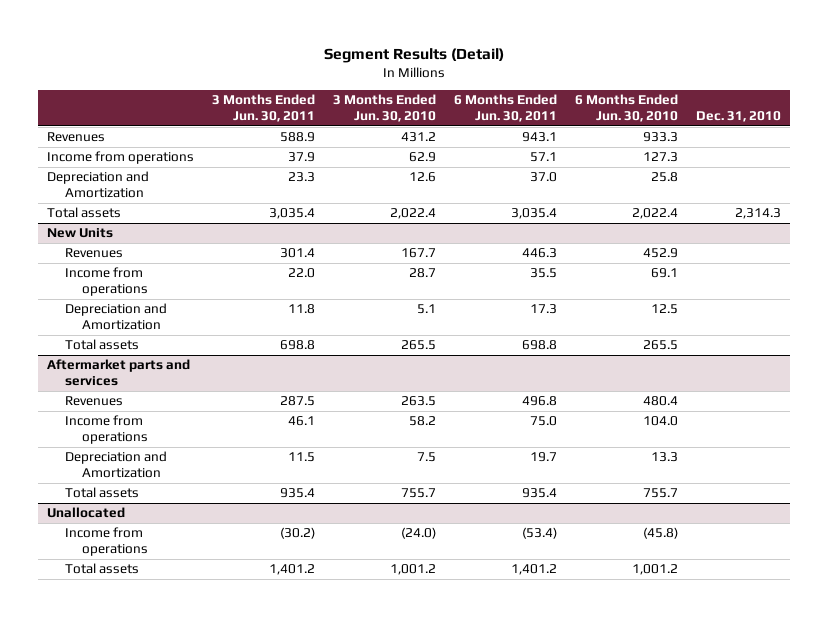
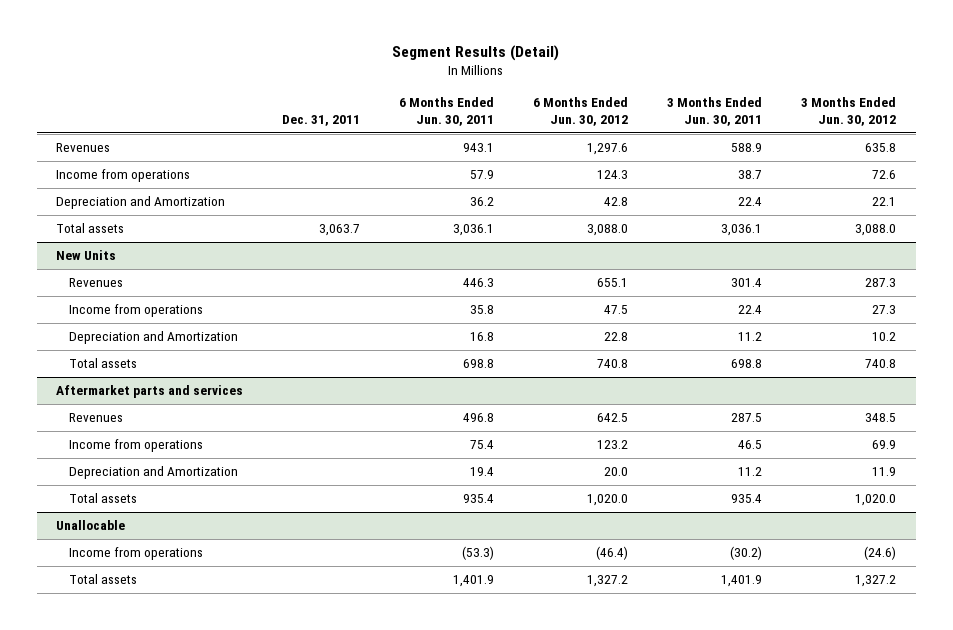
[333,94,437,123] 3 Months Ended Jun. 30, 2010 -> none
[575,94,679,123] 6 Months Ended Jun. 30, 2010 -> none
[696,111,782,123] Dec. 31, 2010 -> none
none -> [282,114,361,126] Dec. 31, 2011
none -> [533,96,629,126] 6 Months Ended Jun. 30, 2012
none -> [801,96,897,126] 3 Months Ended Jun. 30, 2012
[288,152,316,163] 37.9 -> [738,170,763,180] 38.7
[530,152,558,163] 57.1 -> [470,170,495,180] 57.9
[288,172,316,183] 23.3 -> [738,197,763,207] 22.4
[530,172,558,183] 37.0 -> [470,197,495,207] 36.2
[269,208,316,220] 3,035.4 -> [721,224,763,237] 3,036.1
[511,208,558,220] 3,035.4 -> [453,224,495,237] 3,036.1
[288,268,316,279] 22.0 -> [738,305,763,315] 22.4
[530,268,558,279] 35.5 -> [470,305,495,315] 35.8
[288,304,316,315] 11.8 -> [738,332,763,342] 11.2
[530,304,558,315] 17.3 -> [470,332,495,342] 16.8
[288,416,316,427] 46.1 -> [738,440,763,450] 46.5
[530,416,558,427] 75.0 -> [470,440,495,450] 75.4
[288,452,316,463] 11.5 -> [738,467,763,477] 11.2
[530,452,558,463] 19.7 -> [470,467,495,477] 19.4
[47,507,126,519] Unallocated -> none
none -> [56,520,126,531] Unallocable
[522,527,558,540] (53.4) -> [462,546,495,561] (53.3)
[269,564,316,576] 1,401.2 -> [721,575,763,588] 1,401.9
[511,564,558,576] 1,401.2 -> [453,575,495,588] 1,401.9

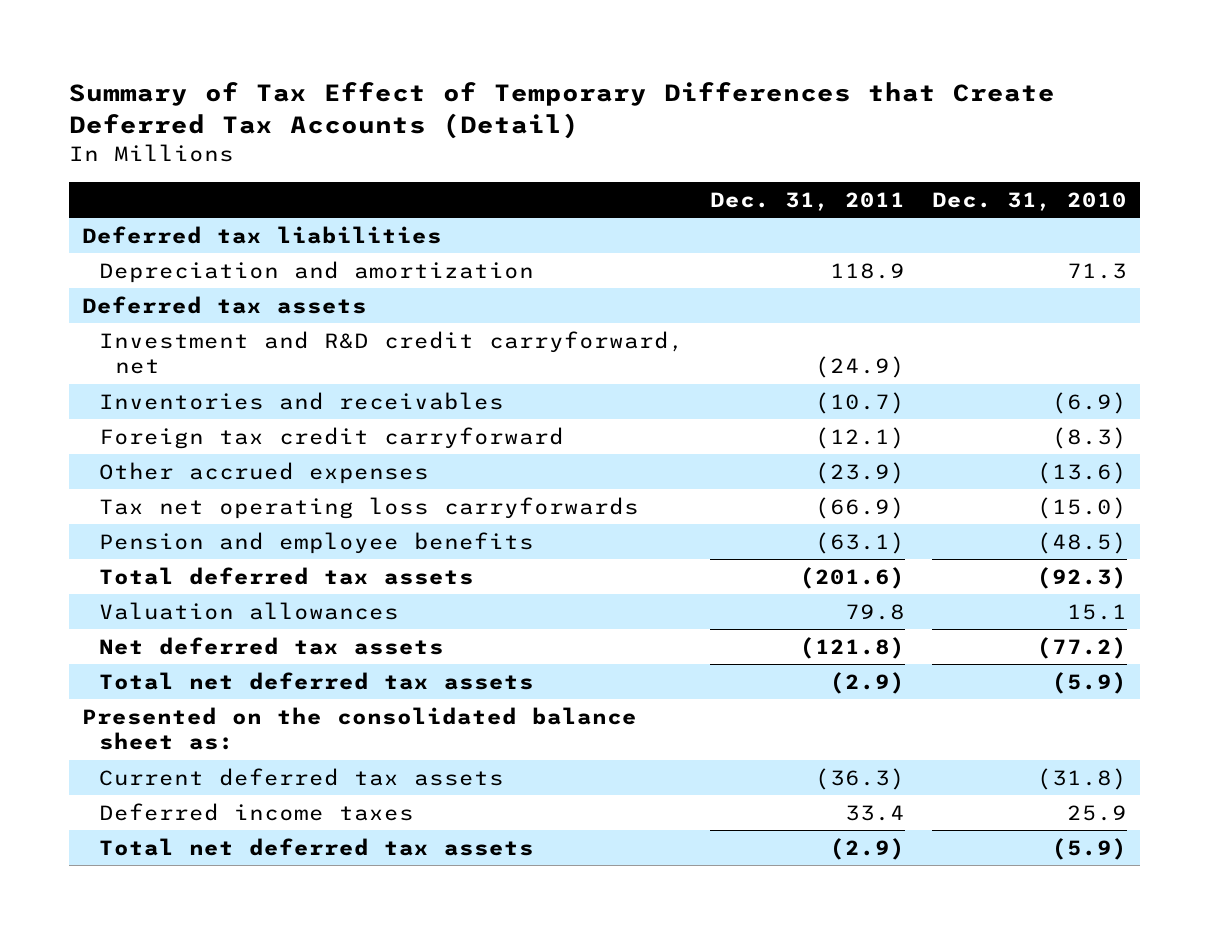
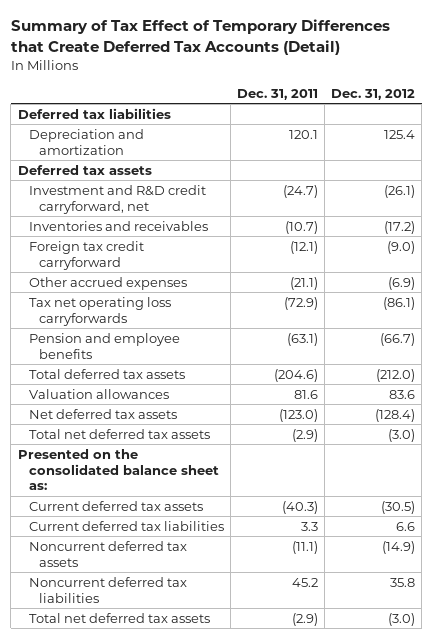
[931,191,1127,211] Dec. 31, 2010 -> none
none -> [331,88,416,100] Dec. 31, 2012
[830,262,906,279] 118.9 -> [288,129,318,139] 120.1
[815,356,906,379] (24.9) -> [282,184,318,198] (24.7)
[815,461,906,484] (23.9) -> [289,276,318,290] (21.1)
[815,496,906,519] (66.9) -> [283,296,318,310] (72.9)
[800,566,906,589] (201.6) -> [273,368,318,382] (204.6)
[845,603,906,620] 79.8 -> [293,389,318,399] 81.6
[800,636,906,659] (121.8) -> [278,408,318,422] (123.0)
[815,767,906,790] (36.3) -> [281,500,318,514] (40.3)
none -> [28,520,224,531] Current deferred tax liabilities
none -> [28,540,187,567] Noncurrent deferred tax assets
[98,802,414,821] Deferred income taxes -> [28,576,187,603] Noncurrent deferred tax liabilities
[845,804,906,821] 33.4 -> [291,577,318,587] 45.2

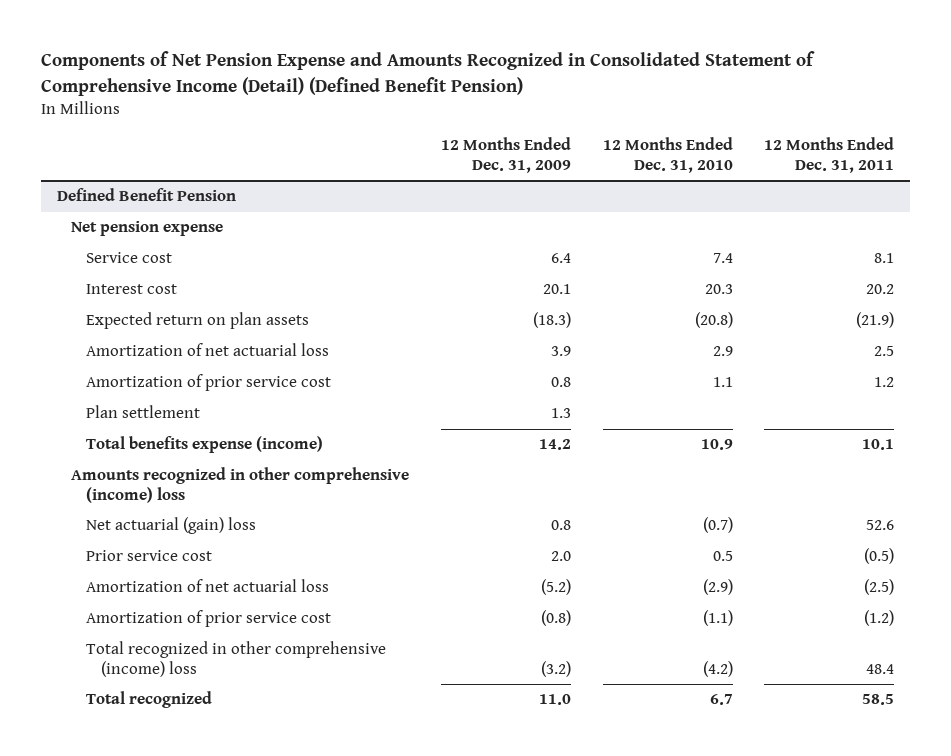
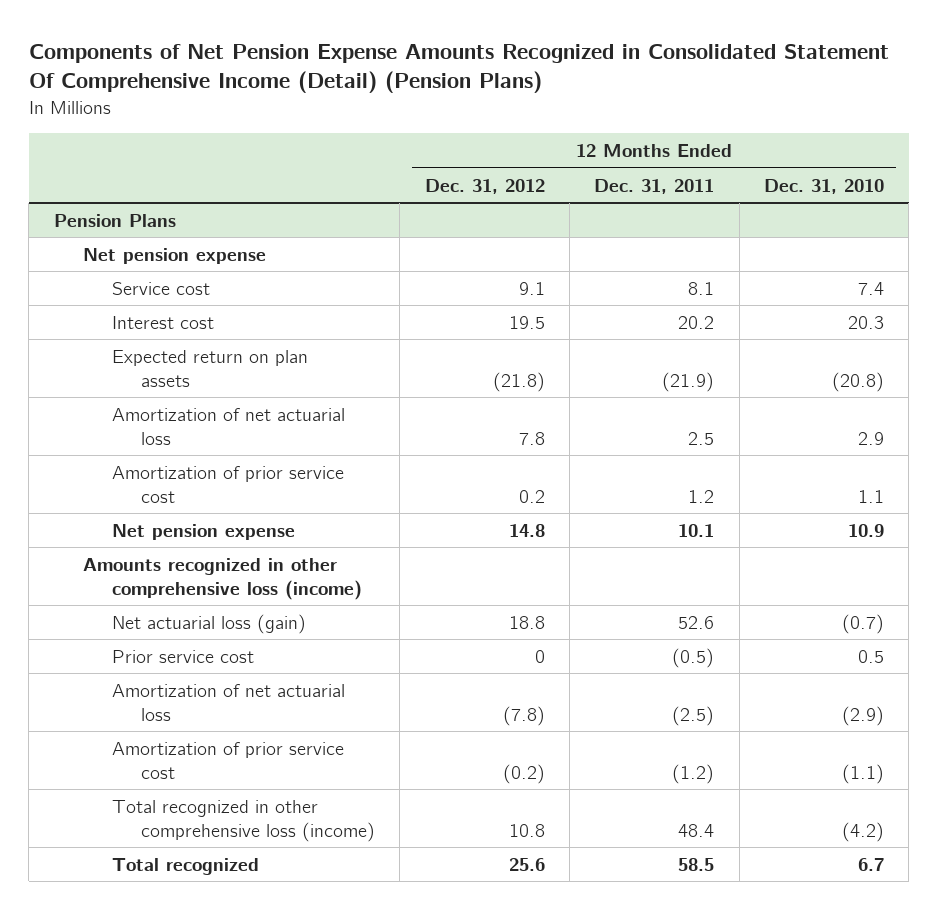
[40,51,815,96] Components of Net Pension Expense and Amounts Recognized in Consolidated Statement of Comprehensive Income (Detail) (Defined Benefit Pension) -> [28,43,889,94] Components of Net Pension Expense Amounts Recognized in Consolidated Statement Of Comprehensive Income (Detail) (Pension Plans)
[441,137,572,173] 12 Months Ended Dec. 31, 2009 -> none
none -> [424,178,545,194] Dec. 31, 2012
[56,188,236,202] Defined Benefit Pension -> none
none -> [53,213,176,227] Pension Plans
[85,405,200,419] Plan settlement -> none
[85,436,323,454] Total benefits expense (income) -> [111,523,295,540] Net pension expense
[71,467,410,503] Amounts recognized in other comprehensive (income) loss -> [82,557,362,600] Amounts recognized in other comprehensive loss (income)
[85,517,256,535] Net actuarial (gain) loss -> [111,613,306,634] Net actuarial loss (gain)
[85,641,386,677] Total recognized in other comprehensive (income) loss -> [111,799,376,842] Total recognized in other comprehensive loss (income)

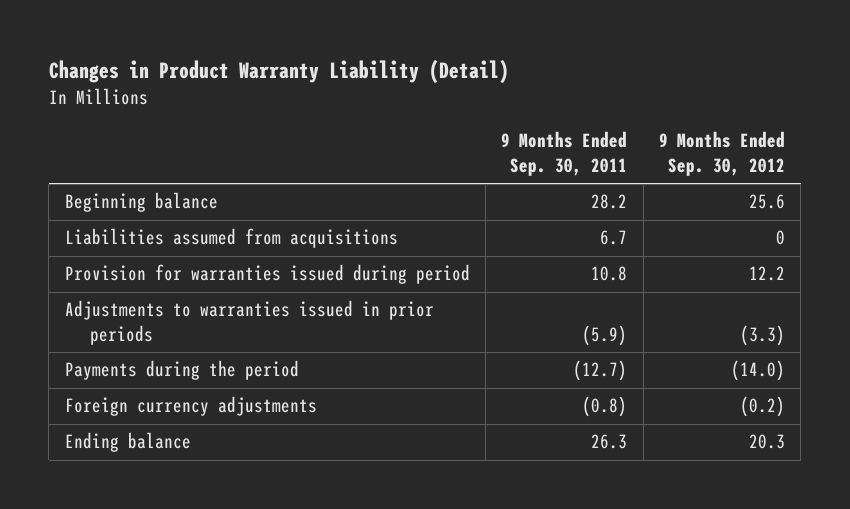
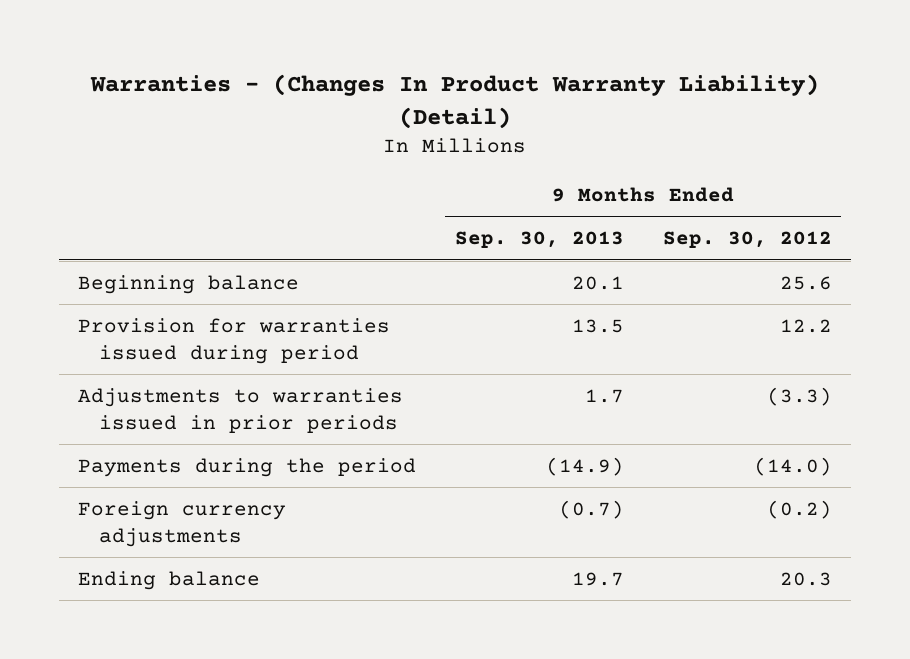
[48,60,509,85] Changes in Product Warranty Liability (Detail) -> [89,74,819,129] Warranties - (Changes In Product Warranty Liability) (Detail)
[501,131,628,177] 9 Months Ended Sep. 30, 2011 -> none
none -> [454,231,624,249] Sep. 30, 2013
[64,228,398,249] Liabilities assumed from acquisitions -> none

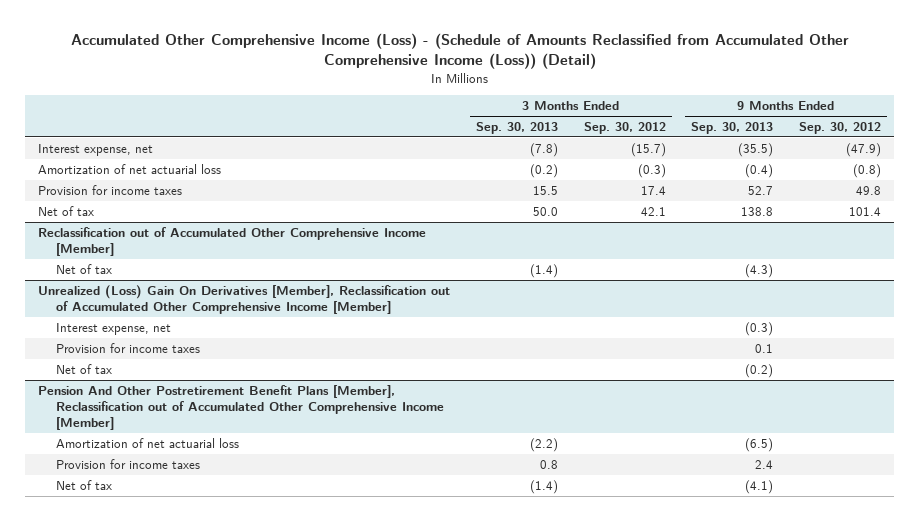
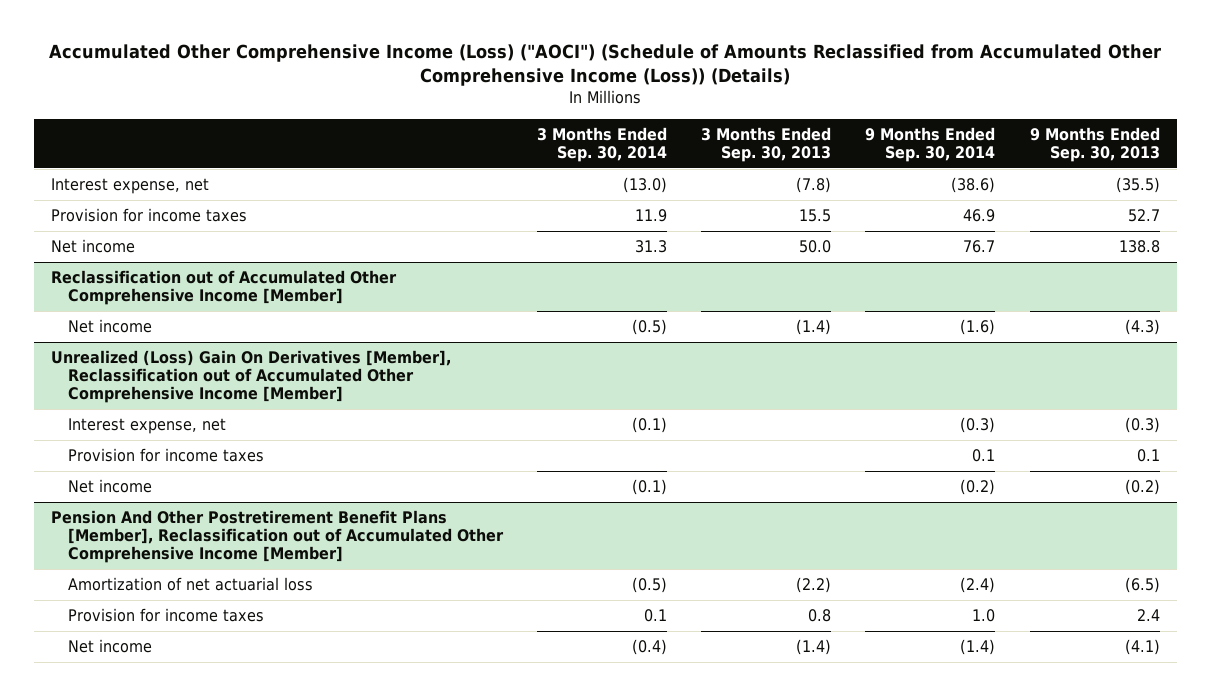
[70,33,849,70] Accumulated Other Comprehensive Income (Loss) - (Schedule of Amounts Reclassified from Accumulated Other Comprehensive Income (Loss)) (Detail) -> [49,43,1162,87] Accumulated Other Comprehensive Income (Loss) ("AOCI") (Schedule of Amounts Reclassified from Accumulated Other Comprehensive Income (Loss)) (Details)
[583,121,666,134] Sep. 30, 2012 -> none
[799,121,882,134] Sep. 30, 2012 -> none
none -> [536,126,667,162] 3 Months Ended Sep. 30, 2014
none -> [865,126,996,162] 9 Months Ended Sep. 30, 2014
[38,163,222,174] Amortization of net actuarial loss -> none
[38,205,95,216] Net of tax -> [50,239,135,254] Net income
[56,263,113,274] Net of tax -> [67,319,152,334] Net income
[56,363,113,374] Net of tax -> [67,479,152,494] Net income
[56,479,113,490] Net of tax -> [67,639,152,654] Net income

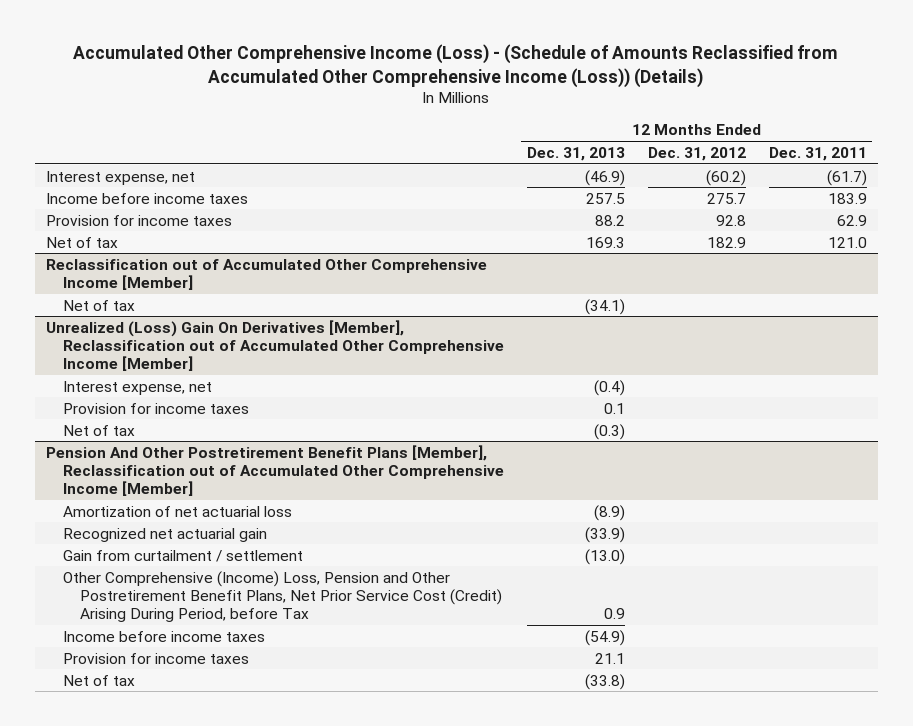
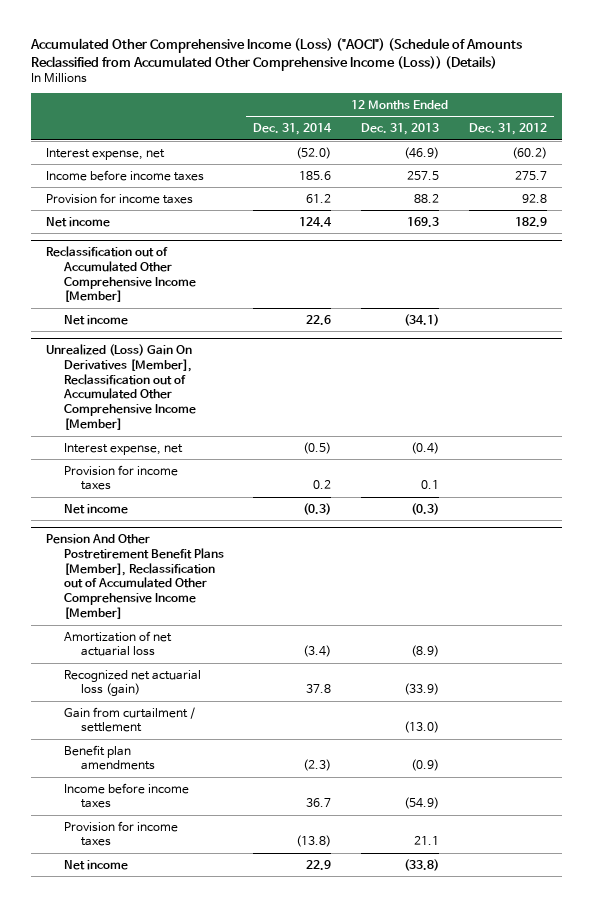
[73,43,839,88] Accumulated Other Comprehensive Income (Loss) - (Schedule of Amounts Reclassified from Accumulated Other Comprehensive Income (Loss)) (Details) -> [30,37,523,71] Accumulated Other Comprehensive Income (Loss) ("AOCI") (Schedule of Amounts Reclassified from Accumulated Other Comprehensive Income (Loss)) (Details)
[768,146,867,161] Dec. 31, 2011 -> none
none -> [253,123,333,136] Dec. 31, 2014
[46,236,119,248] Net of tax -> [46,216,111,227] Net income
[63,299,136,311] Net of tax -> [63,314,128,325] Net income
[63,424,136,436] Net of tax -> [63,503,128,514] Net income
[63,527,268,542] Recognized net actuarial gain -> [63,669,201,697] Recognized net actuarial loss (gain)
[63,570,503,623] Other Comprehensive (Income) Loss, Pension and Other Postretirement Benefit Plans, Net Prior Service Cost (Credit) Arising During Period, before Tax -> none
none -> [63,744,156,771] Benefit plan amendments
[63,674,136,686] Net of tax -> [63,859,128,870] Net income

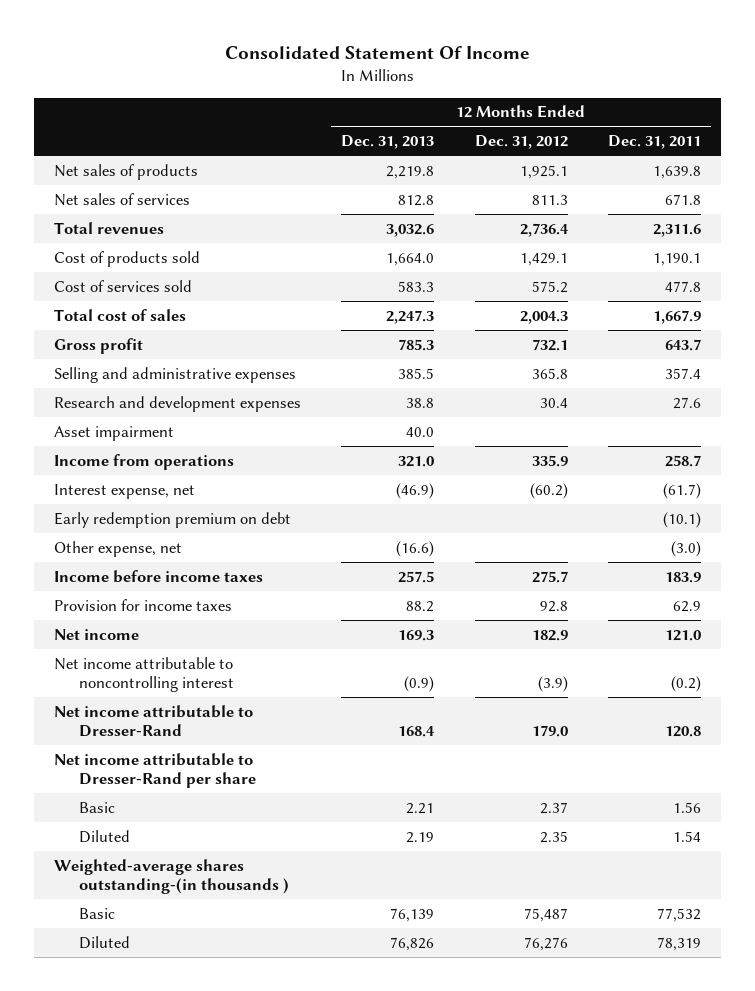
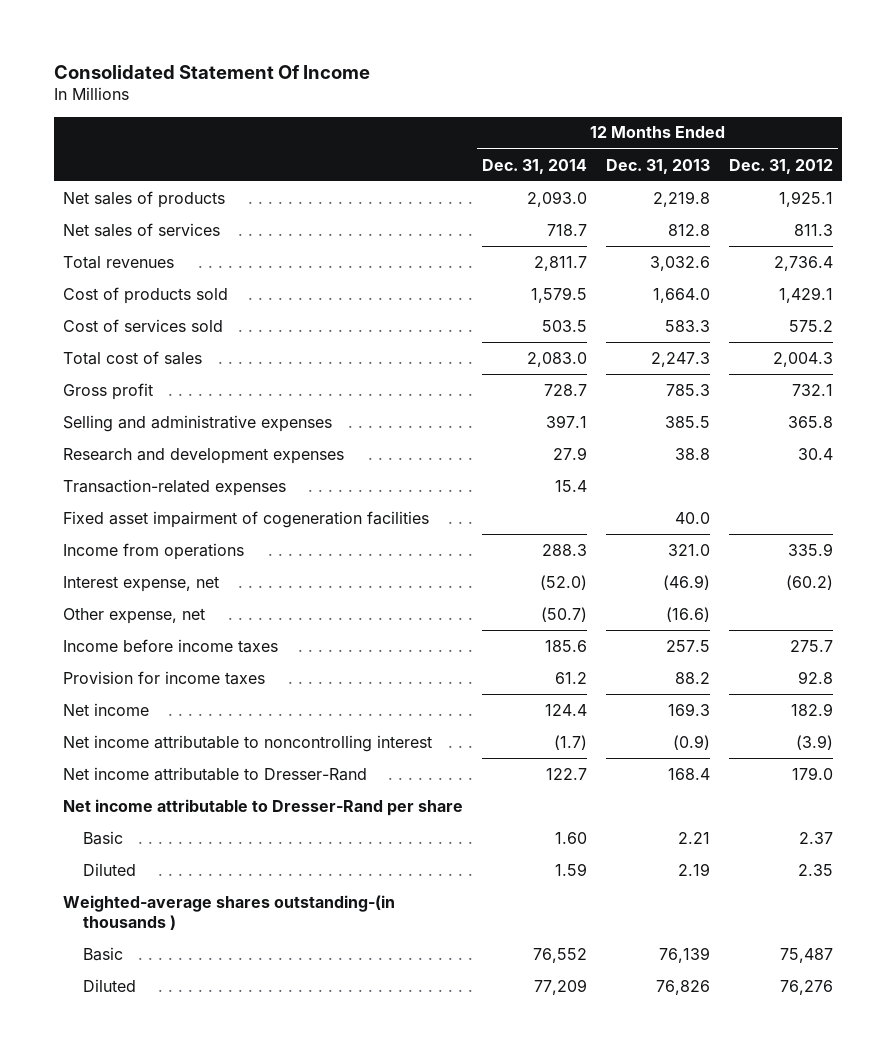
[608,135,702,150] Dec. 31, 2011 -> none
none -> [482,158,588,174] Dec. 31, 2014
none -> [63,478,287,496] Transaction-related expenses
[53,425,174,441] Asset impairment -> [63,510,430,528] Fixed asset impairment of cogeneration facilities
[53,511,291,528] Early redemption premium on debt -> none

